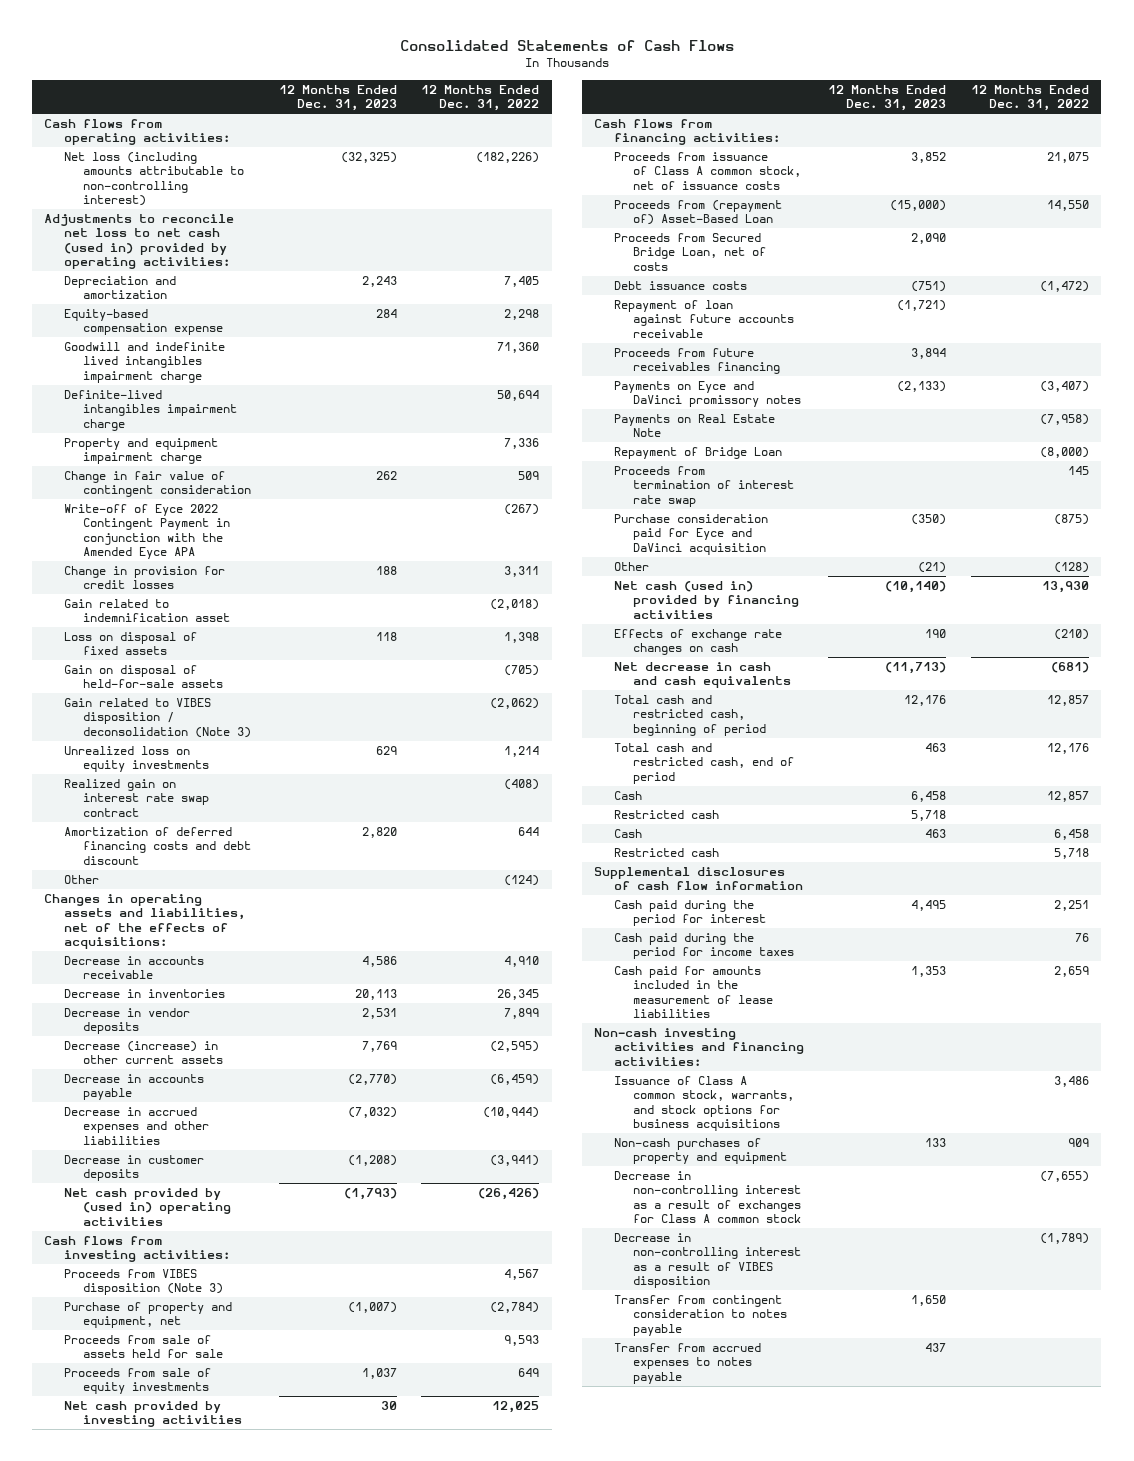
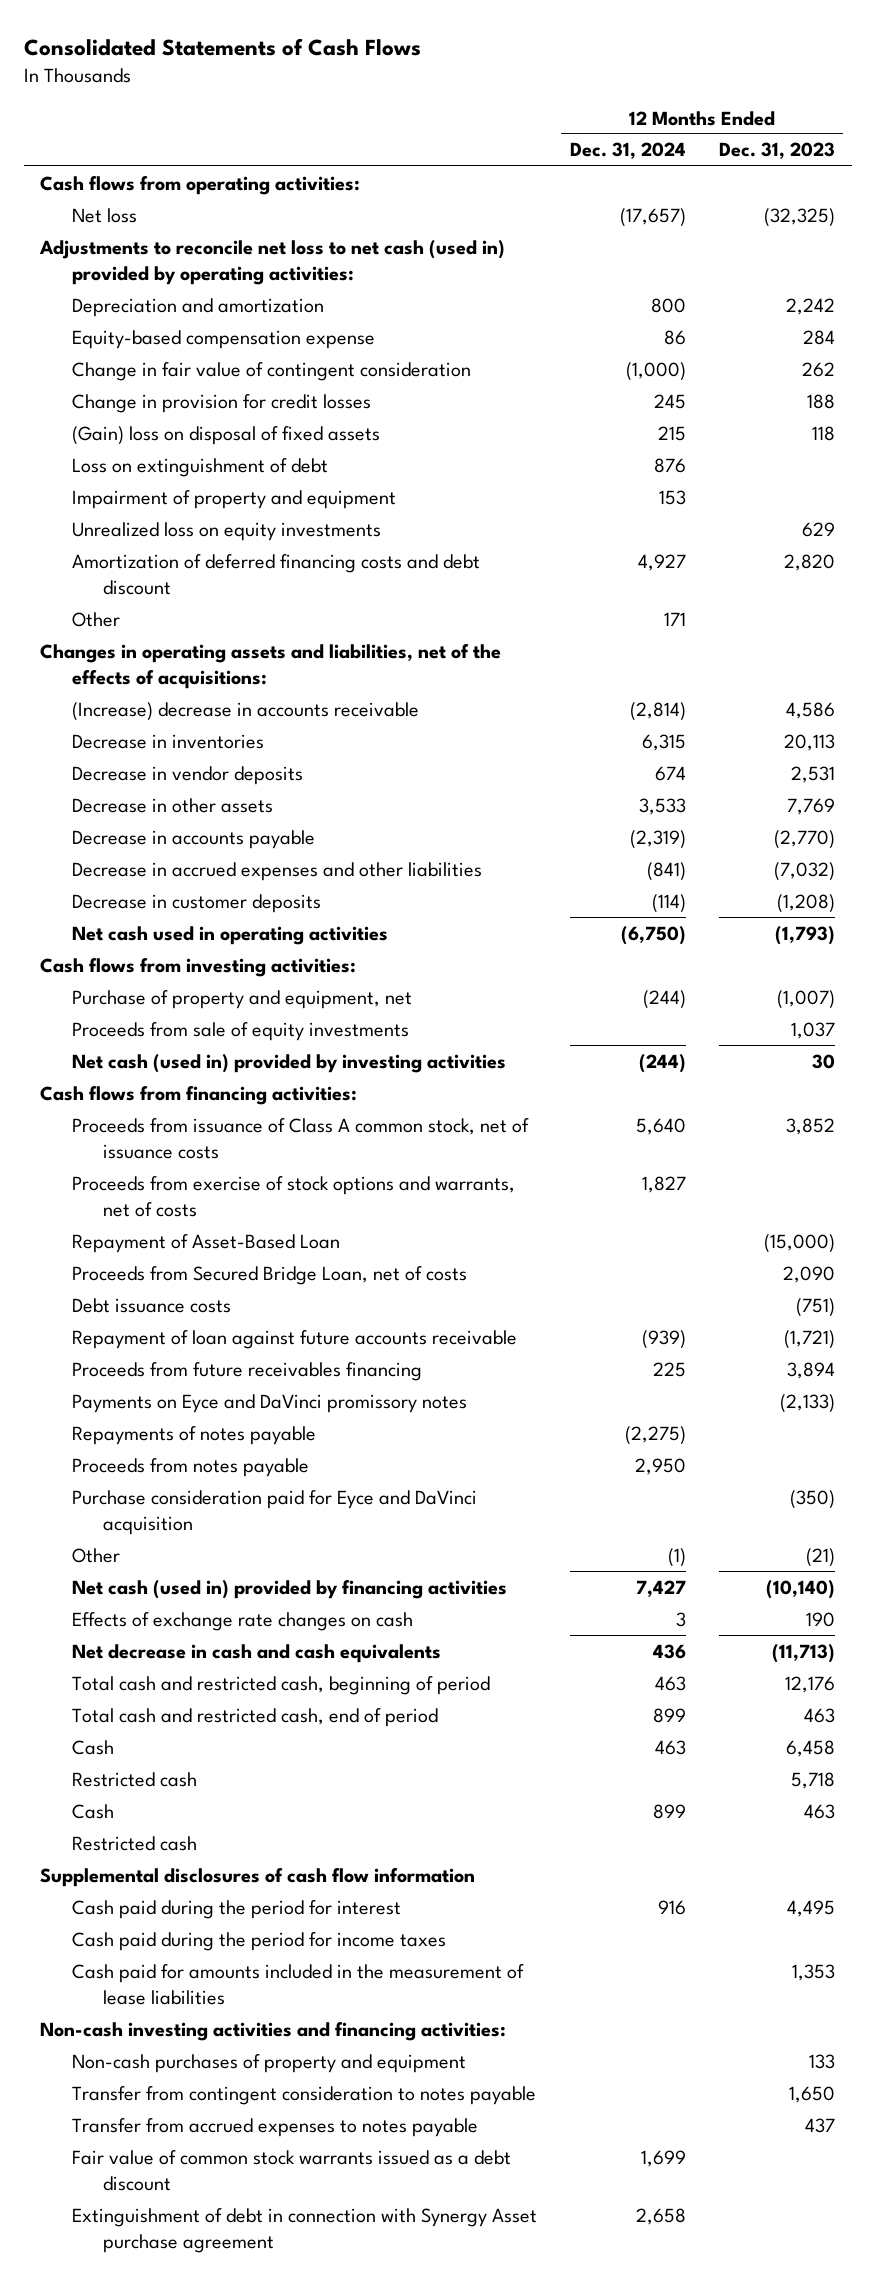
[421,84,540,111] 12 Months Ended Dec. 31, 2022 -> none
none -> [569,142,686,160] Dec. 31, 2024
[63,152,245,206] Net loss (including amounts attributable to non-controlling interest) -> [71,207,137,223] Net loss
[361,276,397,288] 2,243 -> [786,297,836,315] 2,242
[63,342,225,383] Goodwill and indefinite lived intangibles impairment charge -> none
[63,390,238,431] Definite-lived intangibles impairment charge -> none
[63,438,218,465] Property and equipment impairment charge -> none
[63,504,231,559] Write-off of Eyce 2022 Contingent Payment in conjunction with the Amended Eyce APA -> none
[63,599,231,623] Gain related to indemnification asset -> none
[63,665,224,689] Gain on disposal of held-for-sale assets -> none
[63,698,252,738] Gain related to VIBES disposition / deconsolidation (Note 3) -> none
[63,632,197,656] Loss on disposal of fixed assets -> [71,425,380,445] (Gain) loss on disposal of fixed assets
none -> [71,457,328,477] Loss on extinguishment of debt
none -> [71,489,396,509] Impairment of property and equipment
[63,779,210,817] Realized gain on interest rate swap contract -> none
[63,956,204,980] Decrease in accounts receivable -> [71,701,419,721] (Increase) decrease in accounts receivable
[63,1041,224,1065] Decrease (increase) in other current assets -> [71,797,273,813] Decrease in other assets
[63,1188,232,1226] Net cash provided by (used in) operating activities -> [71,925,388,945] Net cash used in operating activities
[63,1269,224,1296] Proceeds from VIBES disposition (Note 3) -> none
[63,1335,224,1359] Proceeds from sale of assets held for sale -> none
[63,1401,243,1428] Net cash provided by investing activities -> [71,1053,506,1073] Net cash (used in) provided by investing activities
none -> [71,1175,515,1217] Proceeds from exercise of stock options and warrants, net of costs
[613,200,782,226] Proceeds from (repayment of) Asset-Based Loan -> [71,1233,340,1253] Repayment of Asset-Based Loan
[613,414,775,438] Payments on Real Estate Note -> none
[613,447,782,460] Repayment of Bridge Loan -> none
[613,466,795,507] Proceeds from termination of interest rate swap -> none
none -> [71,1425,316,1445] Repayments of notes payable
none -> [71,1457,309,1477] Proceeds from notes payable
[613,1076,795,1131] Issuance of Class A common stock, warrants, and stock options for business acquisitions -> none
[613,1171,802,1223] Decrease in non-controlling interest as a result of exchanges for Class A common stock -> none
[613,1233,802,1288] Decrease in non-controlling interest as a result of VIBES disposition -> none
none -> [71,2149,511,2191] Fair value of common stock warrants issued as a debt discount
none -> [71,2207,537,2253] Extinguishment of debt in connection with Synergy Asset purchase agreement

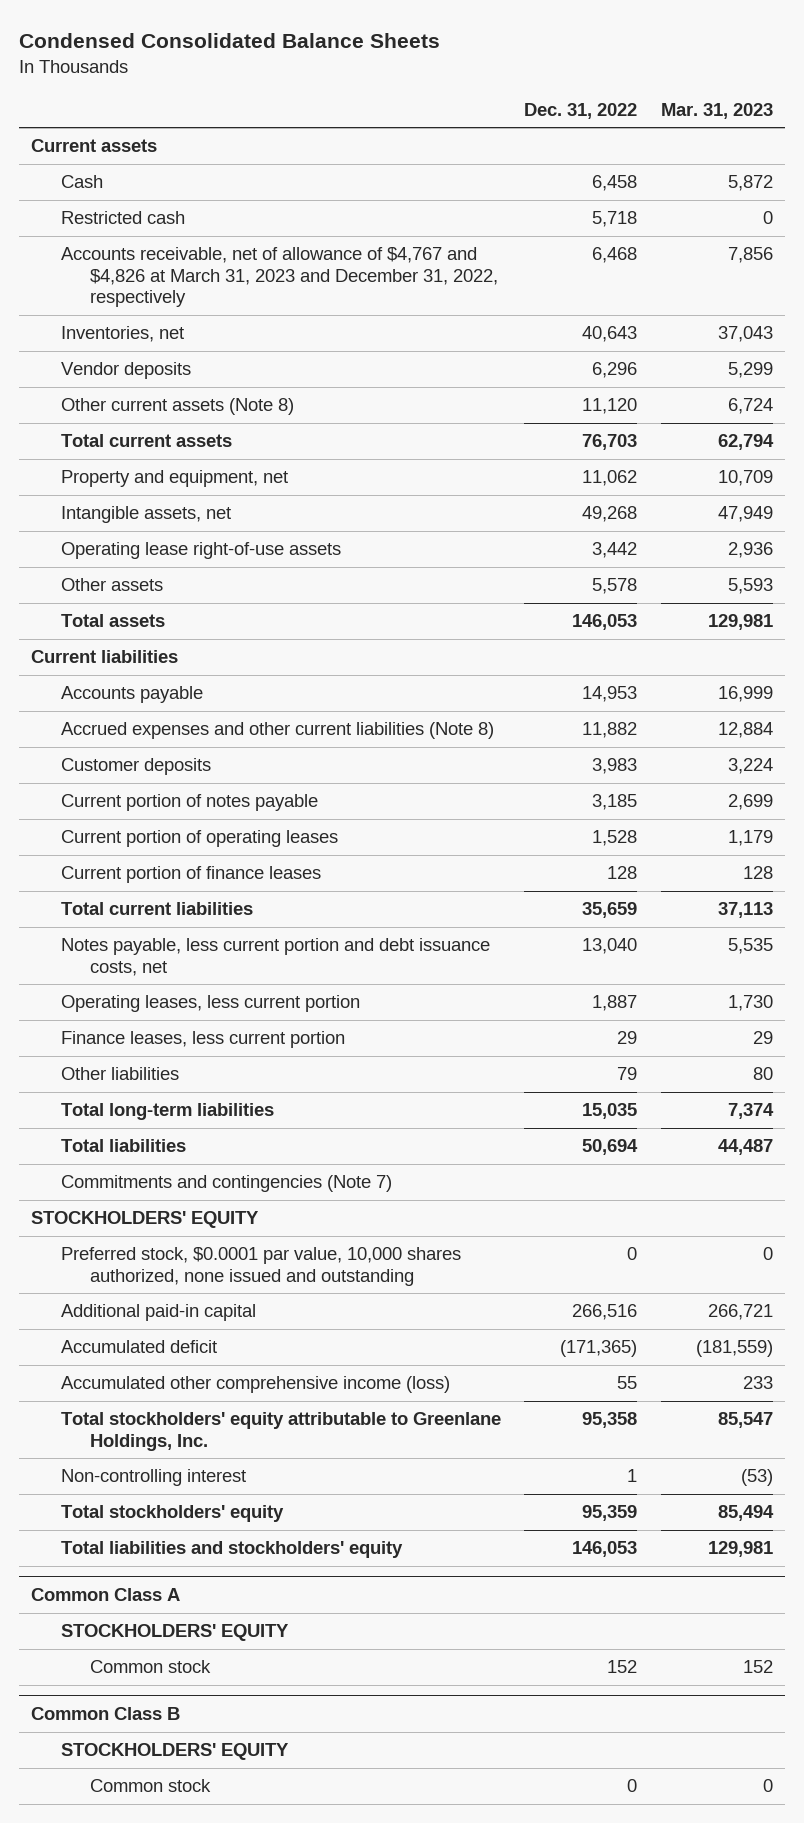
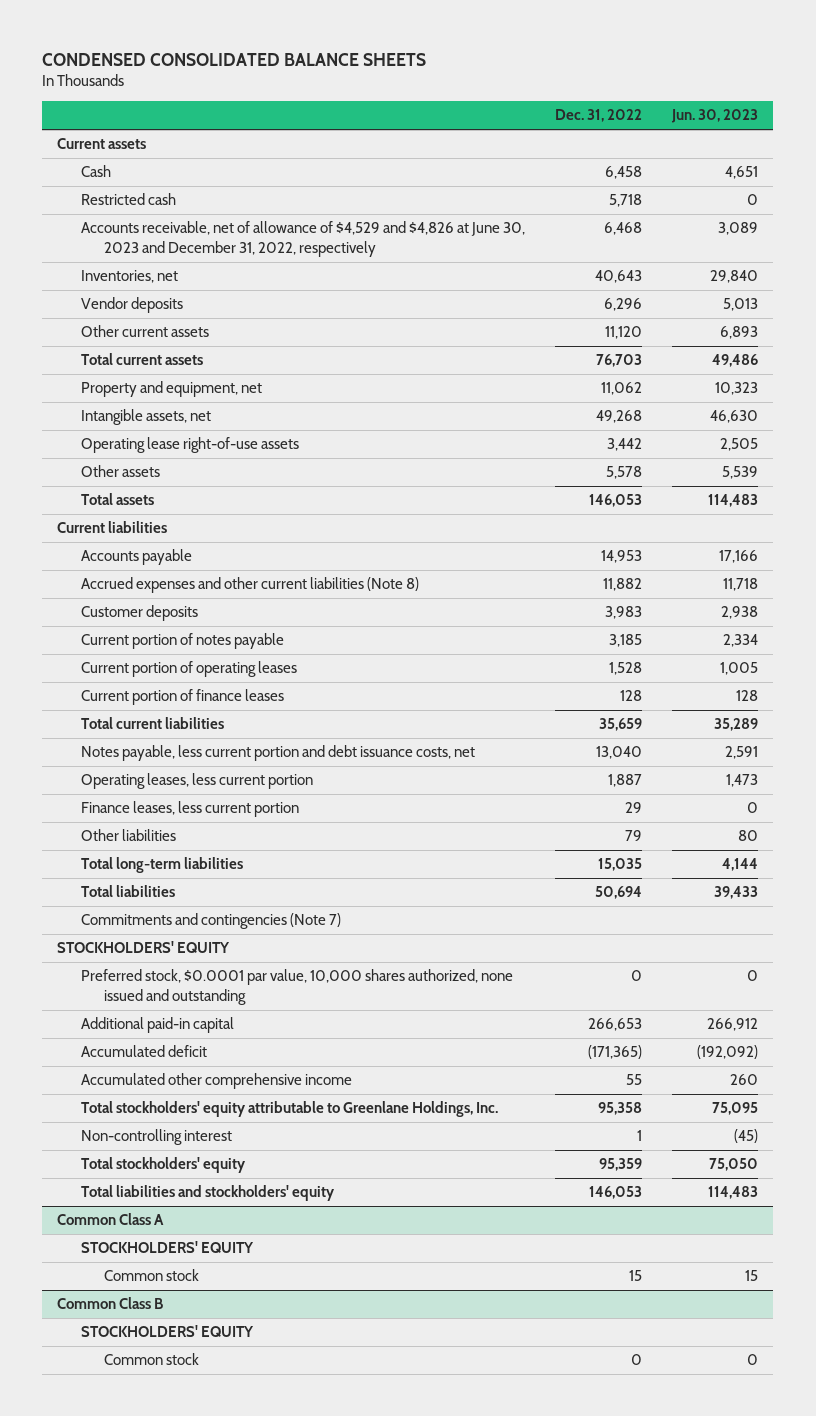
[19,32,441,48] Condensed Consolidated Balance Sheets -> [42,52,427,66] CONDENSED CONSOLIDATED BALANCE SHEETS
[661,102,774,119] Mar. 31, 2023 -> none
none -> [671,109,759,124] Jun. 30, 2023
[60,247,499,308] Accounts receivable, net of allowance of $4,767 and $4,826 at March 31, 2023 and December 31, 2022, respectively -> [80,221,525,257] Accounts receivable, net of allowance of $4,529 and $4,826 at June 30, 2023 and December 31, 2022, respectively
[60,398,294,416] Other current assets (Note 8) -> [80,325,209,338] Other current assets
[572,1304,638,1321] 266,516 -> [588,1018,643,1032] 266,653
[60,1376,450,1394] Accumulated other comprehensive income (loss) -> [80,1073,352,1090] Accumulated other comprehensive income
[607,1660,638,1674] 152 -> [629,1270,643,1282] 15

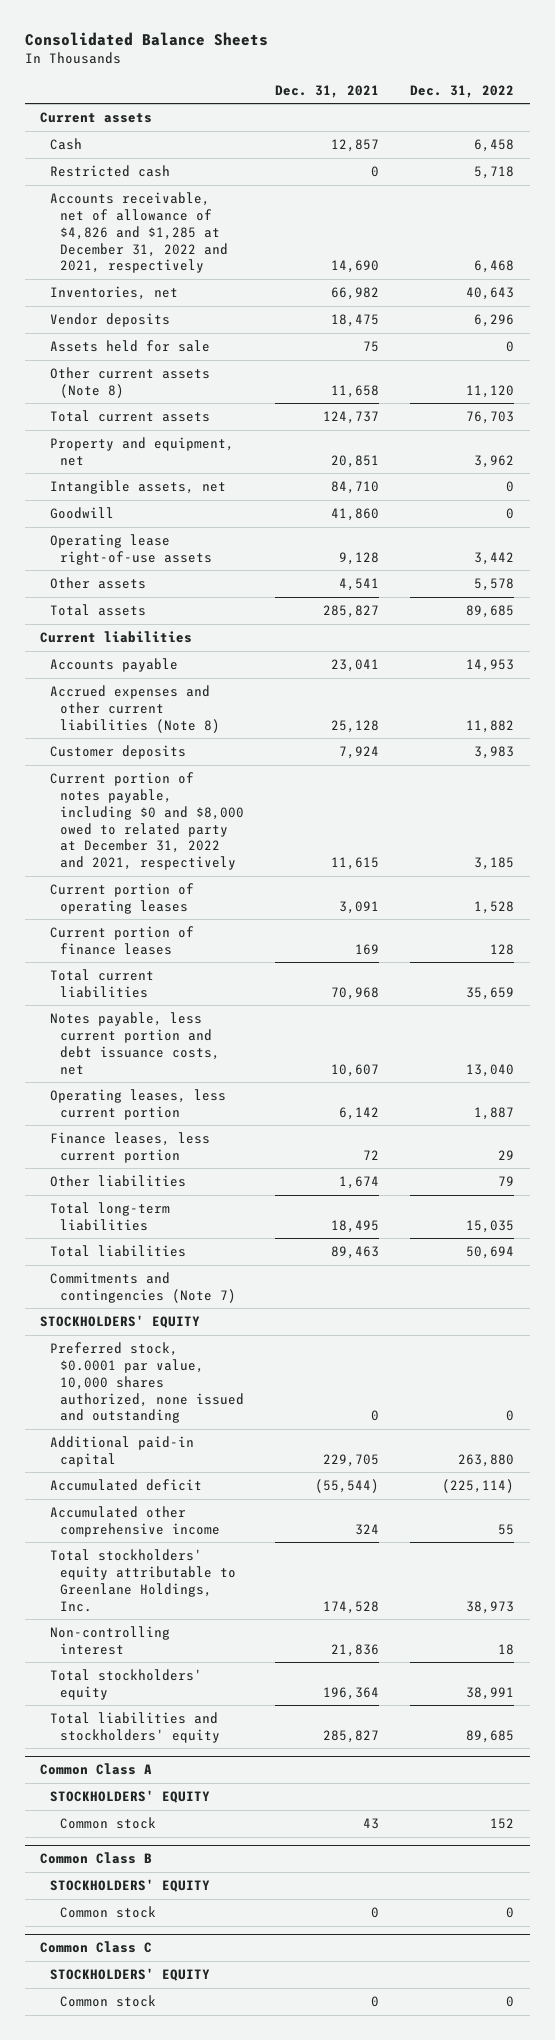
[42,52,427,66] CONDENSED CONSOLIDATED BALANCE SHEETS -> [24,32,268,47] Consolidated Balance Sheets
[671,109,759,124] Jun. 30, 2023 -> none
none -> [274,84,379,98] Dec. 31, 2021
[80,221,525,257] Accounts receivable, net of allowance of $4,529 and $4,826 at June 30, 2023 and December 31, 2022, respectively -> [49,191,228,274] Accounts receivable, net of allowance of $4,826 and $1,285 at December 31, 2022 and 2021, respectively
none -> [49,339,210,352] Assets held for sale
[80,325,209,338] Other current assets -> [49,366,210,398] Other current assets (Note 8)
[601,382,643,396] 11,062 -> [474,454,515,468] 3,962
[596,410,643,424] 49,268 -> [506,480,515,492] 0
none -> [49,506,114,519] Goodwill
[589,494,643,508] 146,053 -> [466,604,515,618] 89,685
[80,633,284,650] Current portion of notes payable -> [49,771,244,871] Current portion of notes payable, including $0 and $8,000 owed to related party at December 31, 2022 and 2021, respectively
[588,1018,643,1032] 266,653 -> [458,1453,515,1467] 263,880
[588,1045,643,1060] (171,365) -> [442,1478,515,1493] (225,114)
[598,1102,643,1116] 95,358 -> [466,1600,515,1614] 38,973
[637,1130,643,1142] 1 -> [498,1643,515,1655] 18
[599,1158,643,1172] 95,359 -> [466,1686,515,1700] 38,991
[589,1186,643,1200] 146,053 -> [466,1729,515,1743] 89,685
[629,1270,643,1282] 15 -> [490,1817,515,1829] 152
none -> [40,1941,153,1954] Common Class C
none -> [49,1967,210,1981] STOCKHOLDERS' EQUITY
none -> [59,1994,156,2007] Common stock

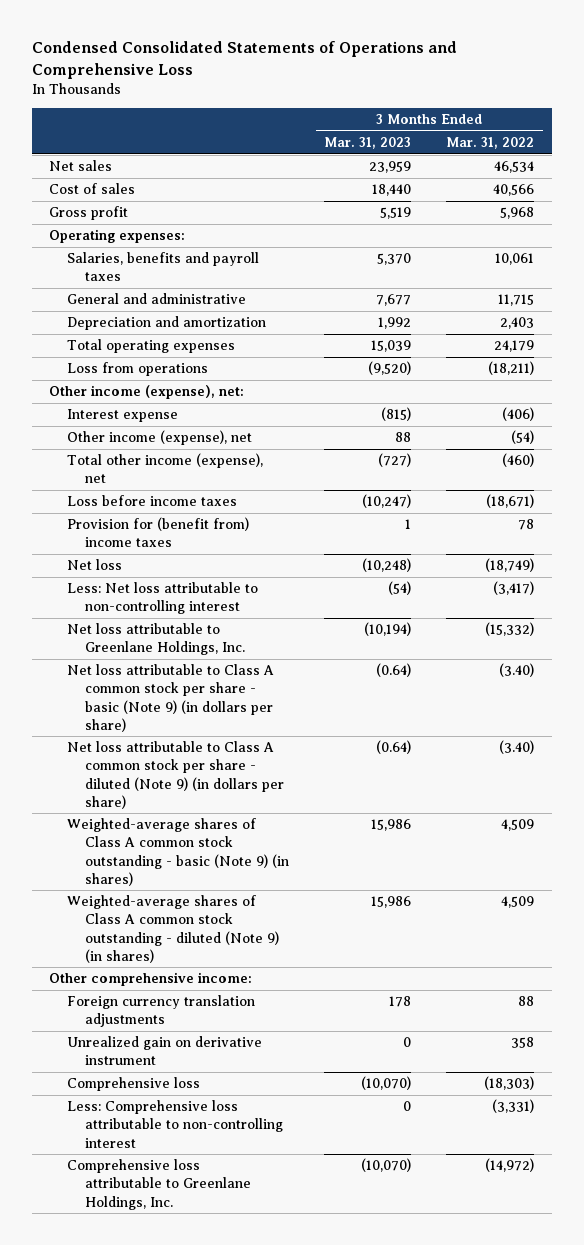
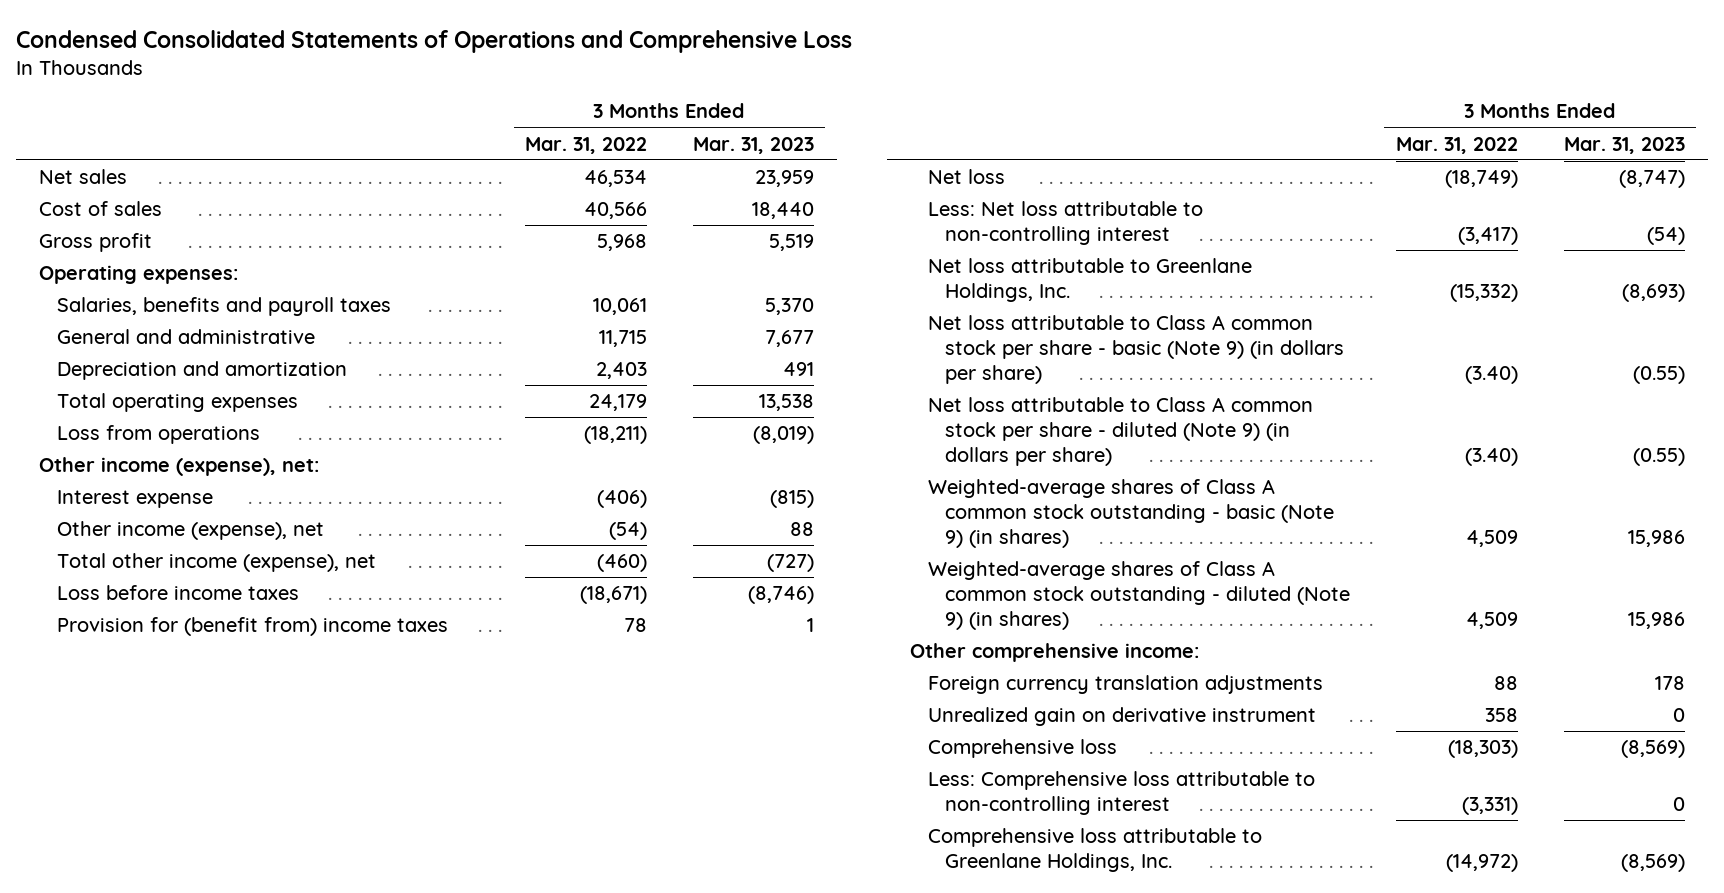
[378,317,412,330] 1,992 -> [782,362,814,377] 491
[371,340,412,353] 15,039 -> [758,394,814,412] 13,538
[368,361,412,376] (9,520) -> [752,426,814,445] (8,019)
[362,494,412,509] (10,247) -> [747,586,814,605] (8,746)
[362,558,412,573] (10,248) -> [1618,170,1685,189] (8,747)
[364,622,412,637] (10,194) -> [1621,284,1685,303] (8,693)
[376,663,412,678] (0.64) -> [1632,366,1685,385] (0.55)
[376,740,412,755] (0.64) -> [1632,448,1685,467] (0.55)
[361,1076,412,1091] (10,070) -> [1620,740,1685,759] (8,569)
[361,1158,412,1173] (10,070) -> [1620,854,1685,873] (8,569)

